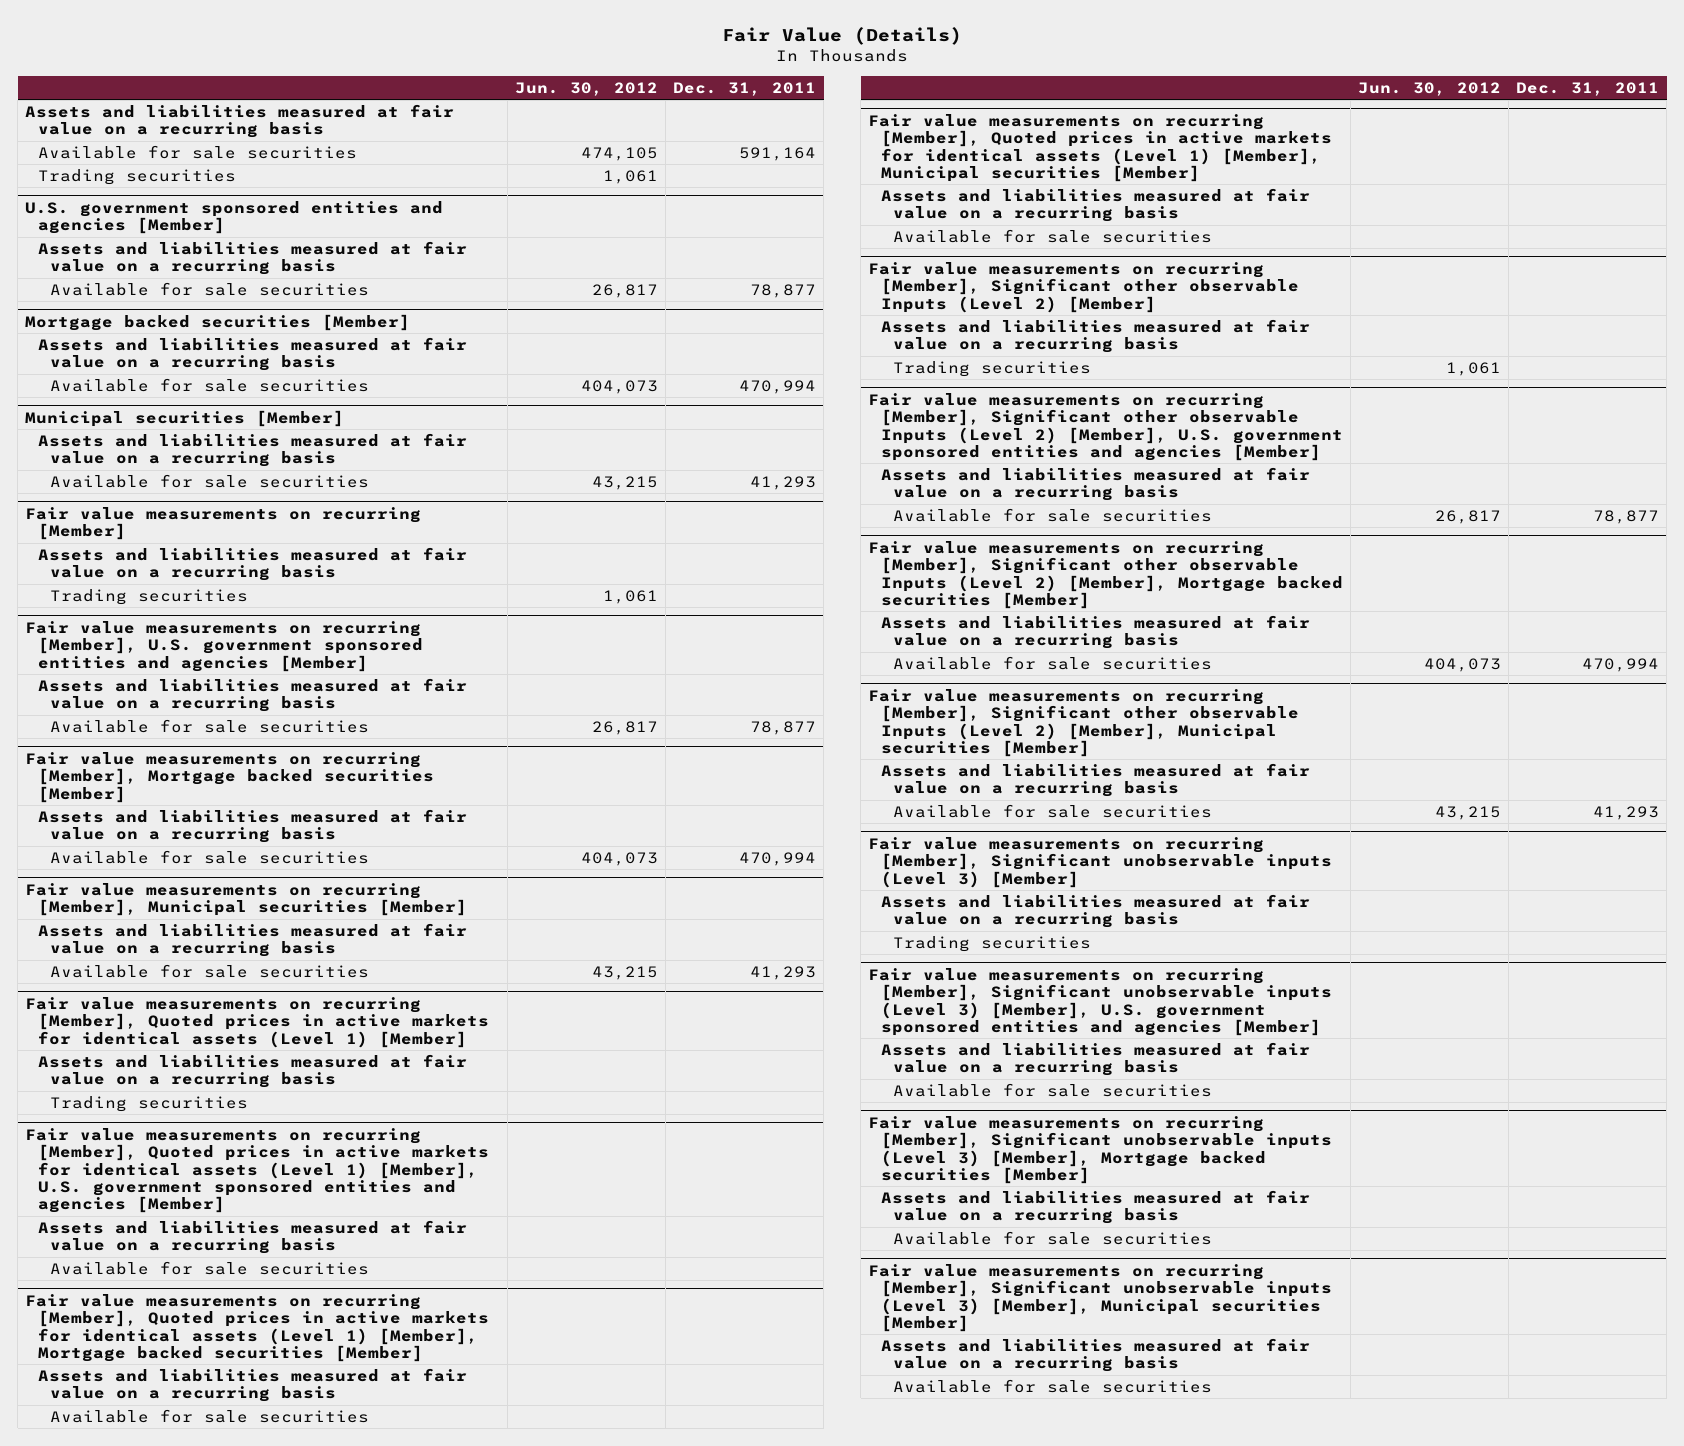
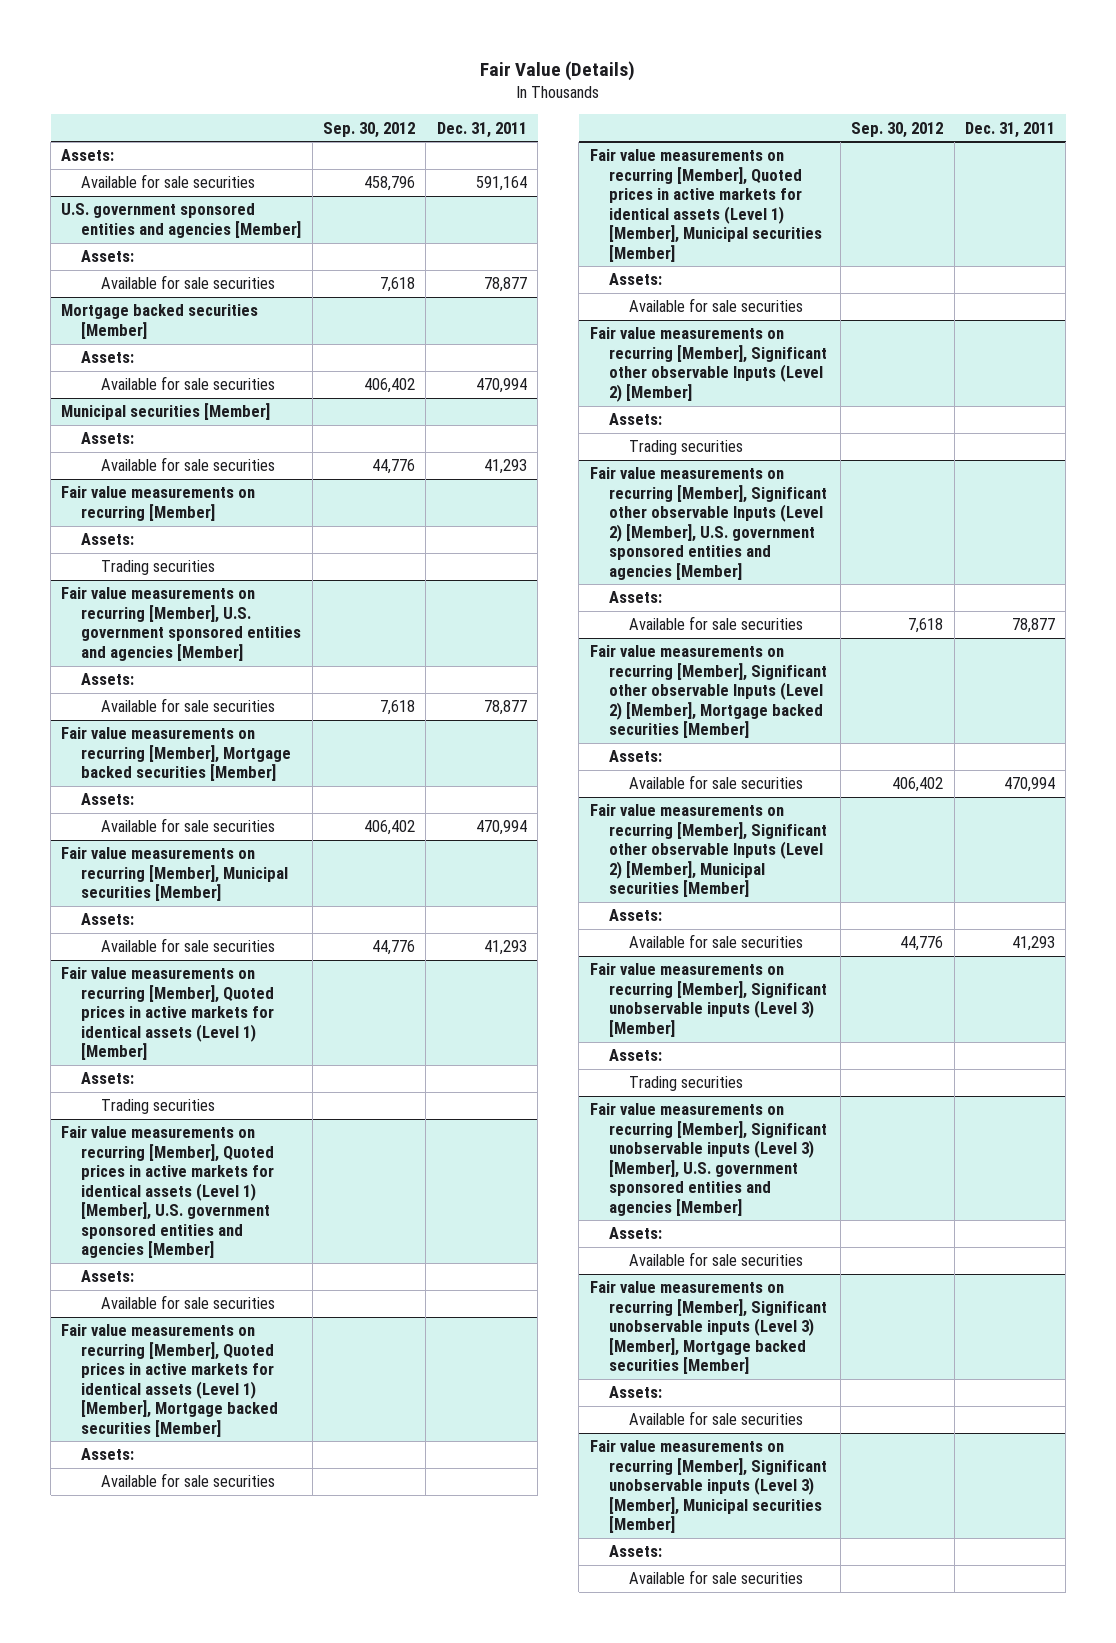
[514,81,658,96] Jun. 30, 2012 -> none
none -> [323,121,416,138] Sep. 30, 2012
[25,103,455,139] Assets and liabilities measured at fair value on a recurring basis -> [61,149,115,162] Assets:
[37,168,236,185] Trading securities -> none
[37,240,467,276] Assets and liabilities measured at fair value on a recurring basis -> [81,250,135,263] Assets:
[37,336,467,372] Assets and liabilities measured at fair value on a recurring basis -> [81,351,135,364] Assets:
[37,432,467,468] Assets and liabilities measured at fair value on a recurring basis -> [81,432,135,445] Assets:
[37,546,467,582] Assets and liabilities measured at fair value on a recurring basis -> [81,533,135,546] Assets:
[37,677,467,713] Assets and liabilities measured at fair value on a recurring basis -> [81,673,135,686] Assets:
[37,808,467,844] Assets and liabilities measured at fair value on a recurring basis -> [81,793,135,806] Assets:
[37,922,467,958] Assets and liabilities measured at fair value on a recurring basis -> [81,913,135,926] Assets:
[37,1053,467,1089] Assets and liabilities measured at fair value on a recurring basis -> [81,1072,135,1085] Assets:
[37,1219,467,1255] Assets and liabilities measured at fair value on a recurring basis -> [81,1270,135,1283] Assets:
[37,1367,467,1403] Assets and liabilities measured at fair value on a recurring basis -> [81,1448,135,1461] Assets:
[880,187,1310,223] Assets and liabilities measured at fair value on a recurring basis -> [609,273,663,286] Assets:
[880,318,1310,354] Assets and liabilities measured at fair value on a recurring basis -> [609,413,663,426] Assets:
[880,466,1310,502] Assets and liabilities measured at fair value on a recurring basis -> [609,591,663,604] Assets:
[880,614,1310,650] Assets and liabilities measured at fair value on a recurring basis -> [609,750,663,763] Assets:
[880,762,1310,798] Assets and liabilities measured at fair value on a recurring basis -> [609,909,663,922] Assets:
[880,893,1310,929] Assets and liabilities measured at fair value on a recurring basis -> [609,1049,663,1062] Assets:
[880,1041,1310,1077] Assets and liabilities measured at fair value on a recurring basis -> [609,1227,663,1240] Assets:
[880,1189,1310,1225] Assets and liabilities measured at fair value on a recurring basis -> [609,1386,663,1399] Assets:
[880,1337,1310,1373] Assets and liabilities measured at fair value on a recurring basis -> [609,1545,663,1558] Assets:

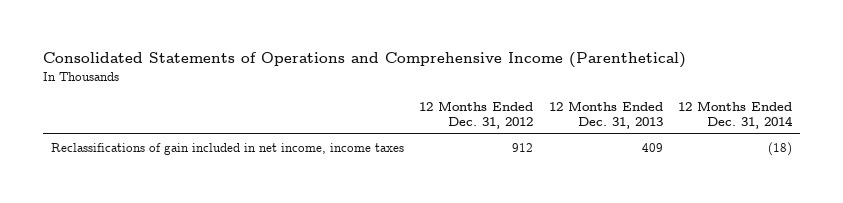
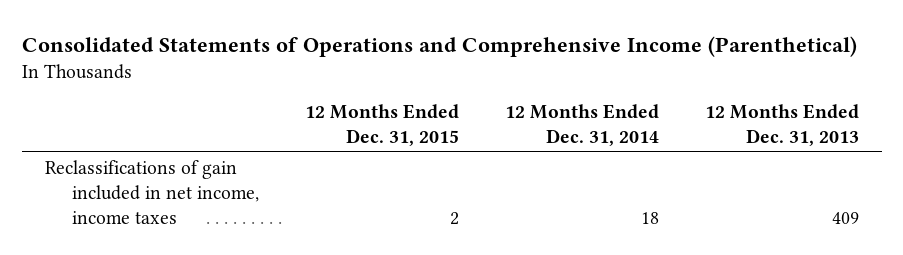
[419,100,534,129] 12 Months Ended Dec. 31, 2012 -> none
none -> [305,104,460,147] 12 Months Ended Dec. 31, 2015
[768,141,793,156] (18) -> [640,212,659,225] 18

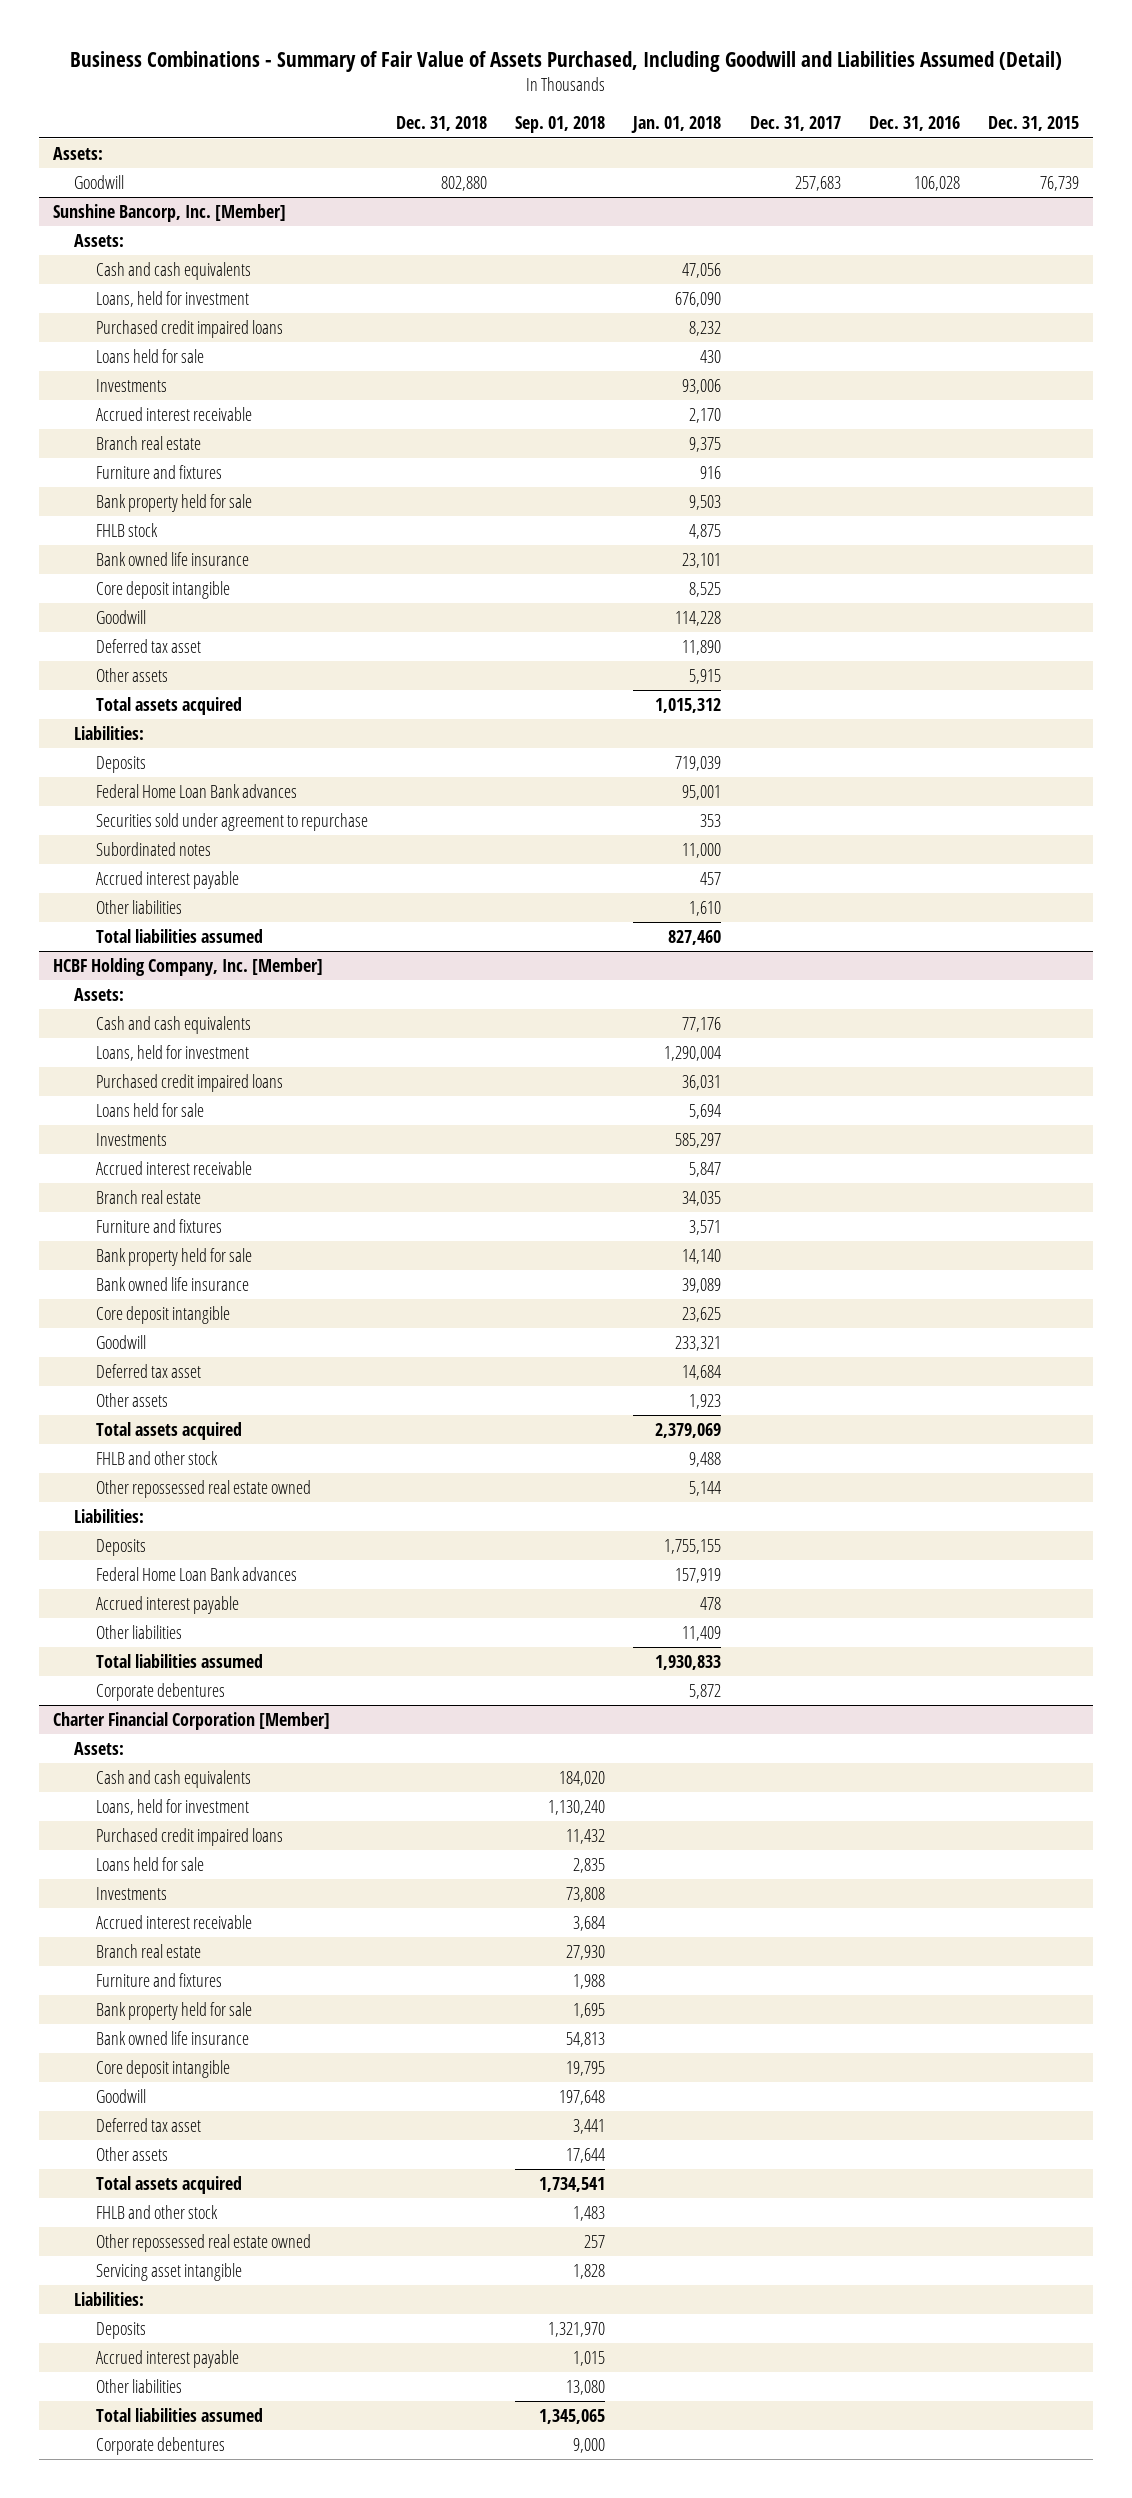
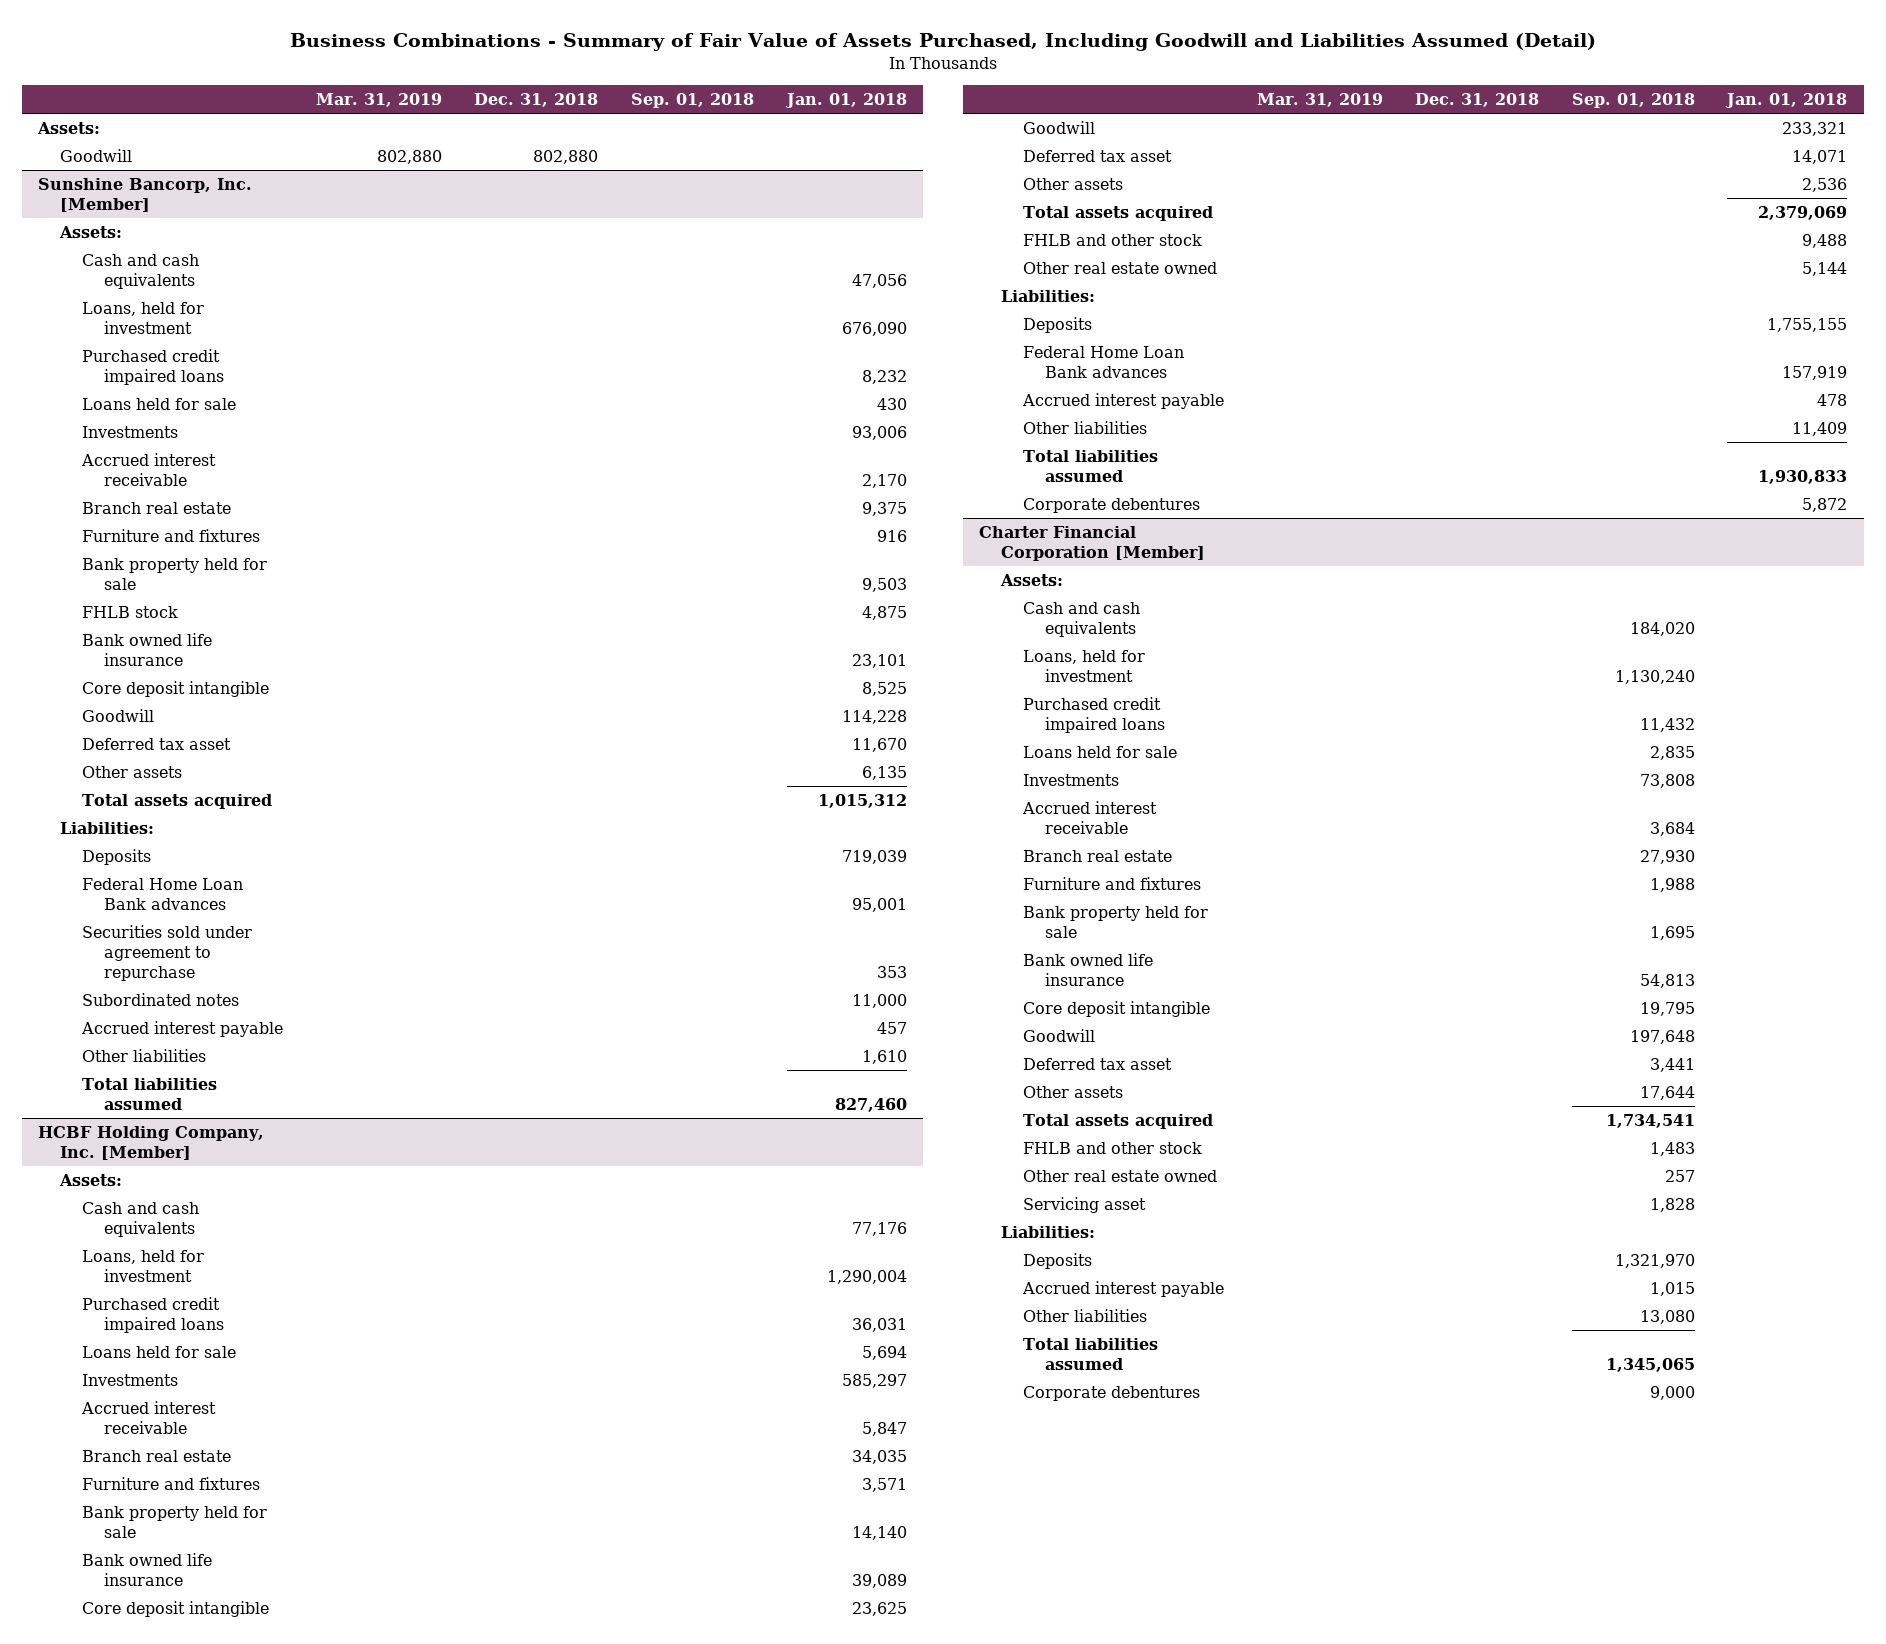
[749,116,841,132] Dec. 31, 2017 -> none
[868,116,960,132] Dec. 31, 2016 -> none
[988,116,1080,132] Dec. 31, 2015 -> none
none -> [315,92,442,107] Mar. 31, 2019
[682,640,722,656] 11,890 -> [851,738,907,753] 11,670
[689,669,722,685] 5,915 -> [861,766,907,781] 6,135
[682,1365,722,1381] 14,684 -> [1792,150,1848,165] 14,071
[689,1394,722,1410] 1,923 -> [1802,178,1848,193] 2,536
[95,1480,311,1499] Other repossessed real estate owned -> [1023,262,1218,275] Other real estate owned
[95,2234,311,2253] Other repossessed real estate owned -> [1023,1170,1218,1183] Other real estate owned
[95,2263,242,2282] Servicing asset intangible -> [1023,1197,1147,1214] Servicing asset

